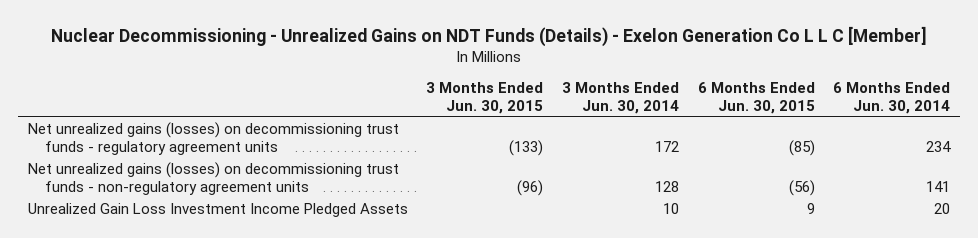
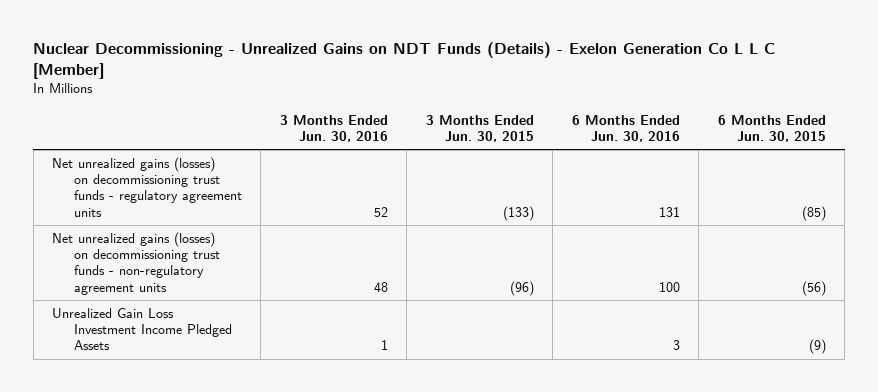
[561,82,679,115] 3 Months Ended Jun. 30, 2014 -> none
[833,82,951,115] 6 Months Ended Jun. 30, 2014 -> none
none -> [279,114,388,142] 3 Months Ended Jun. 30, 2016
none -> [571,114,680,142] 6 Months Ended Jun. 30, 2016
[806,203,815,215] 9 -> [808,339,826,355] (9)

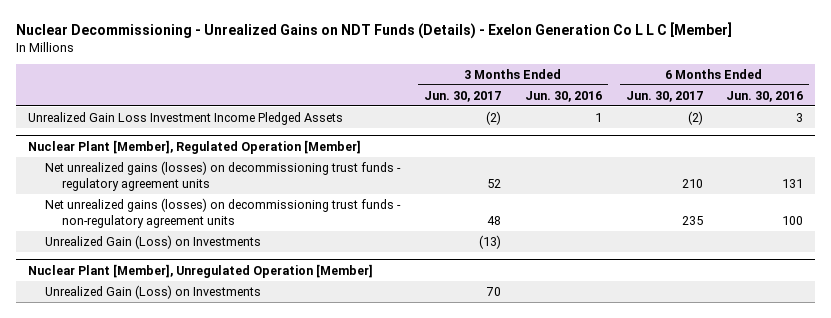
[425,114,534,142] 3 Months Ended Jun. 30, 2015 -> none
[717,114,826,142] 6 Months Ended Jun. 30, 2015 -> none
none -> [423,90,501,102] Jun. 30, 2017
none -> [625,90,703,102] Jun. 30, 2017
[52,156,242,217] Net unrealized gains (losses) on decommissioning trust funds - regulatory agreement units -> none
[52,231,220,295] Net unrealized gains (losses) on decommissioning trust funds - non-regulatory agreement units -> none
none -> [27,139,361,154] Nuclear Plant [Member], Regulated Operation [Member]
none -> [45,160,402,191] Net unrealized gains (losses) on decommissioning trust funds - regulatory agreement units
none -> [45,197,402,228] Net unrealized gains (losses) on decommissioning trust funds - non-regulatory agreement units
none -> [45,234,262,249] Unrealized Gain (Loss) on Investments
none -> [27,263,373,278] Nuclear Plant [Member], Unregulated Operation [Member]
none -> [45,284,262,299] Unrealized Gain (Loss) on Investments

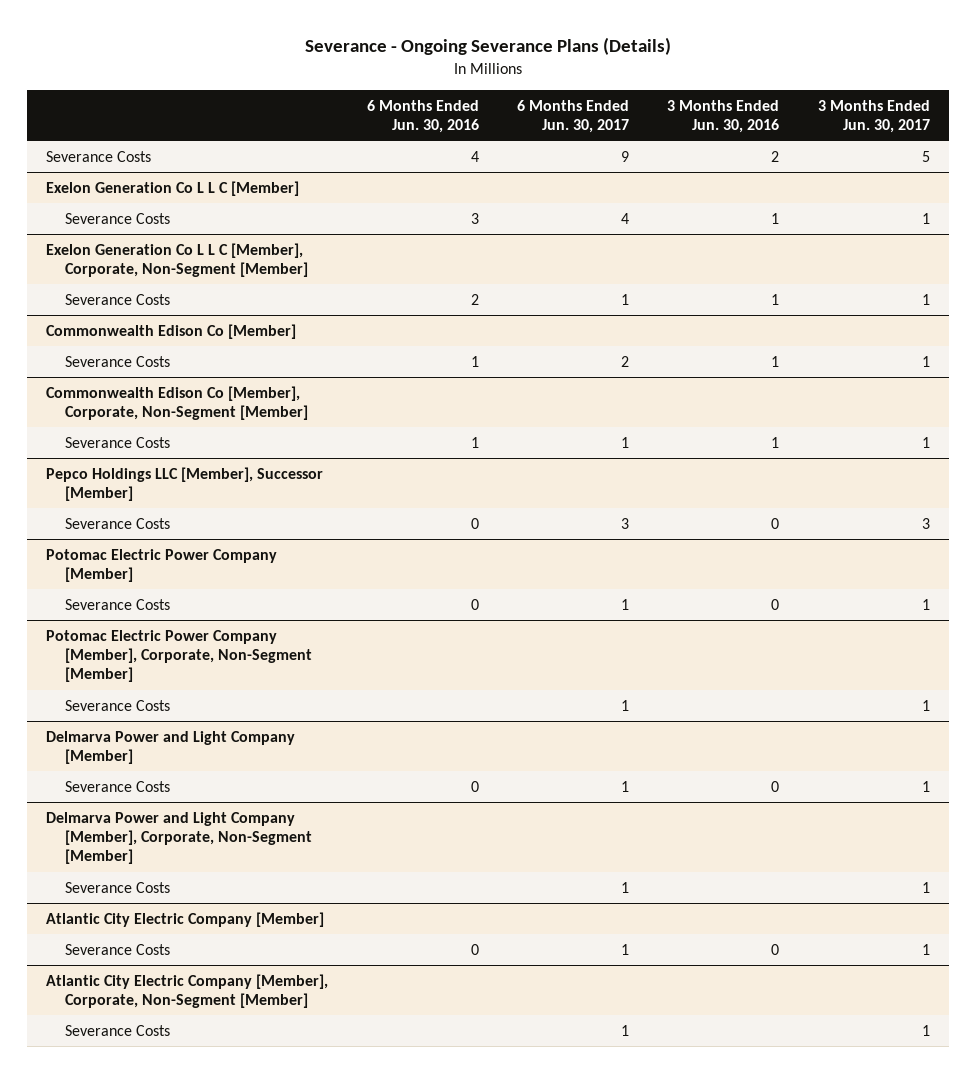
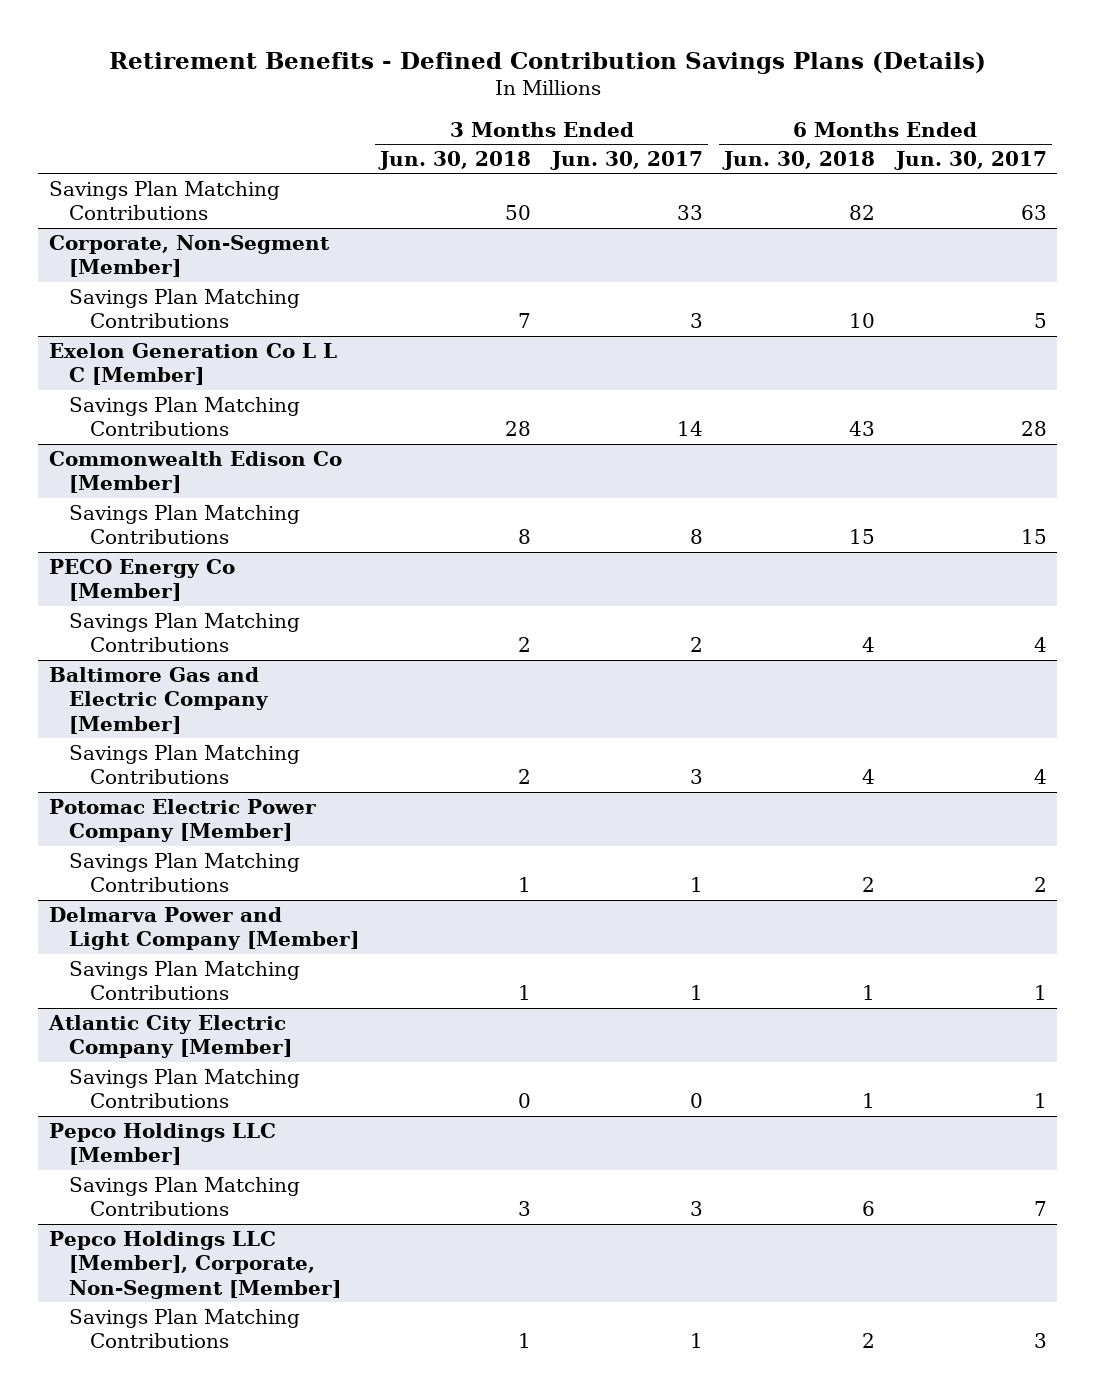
[304,36,671,55] Severance - Ongoing Severance Plans (Details) -> [108,51,986,74] Retirement Benefits - Defined Contribution Savings Plans (Details)
[366,99,479,133] 6 Months Ended Jun. 30, 2016 -> none
[667,99,780,133] 3 Months Ended Jun. 30, 2016 -> none
none -> [378,150,532,170] Jun. 30, 2018
none -> [722,150,876,170] Jun. 30, 2018
[46,150,152,162] Severance Costs -> none
none -> [48,180,280,221] Savings Plan Matching Contributions
none -> [48,234,330,278] Corporate, Non-Segment [Member]
none -> [69,288,301,329] Savings Plan Matching Contributions
[65,212,171,224] Severance Costs -> none
[46,242,309,278] Exelon Generation Co L L C [Member], Corporate, Non-Segment [Member] -> none
[65,293,171,305] Severance Costs -> none
none -> [69,396,301,437] Savings Plan Matching Contributions
[65,355,171,367] Severance Costs -> none
[46,385,309,421] Commonwealth Edison Co [Member], Corporate, Non-Segment [Member] -> none
[65,436,171,448] Severance Costs -> none
[46,466,324,502] Pepco Holdings LLC [Member], Successor [Member] -> none
[65,517,171,529] Severance Costs -> none
none -> [69,504,301,545] Savings Plan Matching Contributions
none -> [48,558,235,602] PECO Energy Co [Member]
none -> [69,612,301,653] Savings Plan Matching Contributions
none -> [48,666,270,734] Baltimore Gas and Electric Company [Member]
none -> [69,744,301,785] Savings Plan Matching Contributions
[65,598,171,610] Severance Costs -> none
[46,629,313,683] Potomac Electric Power Company [Member], Corporate, Non-Segment [Member] -> none
[65,699,171,711] Severance Costs -> none
none -> [69,852,301,893] Savings Plan Matching Contributions
[65,780,171,792] Severance Costs -> none
[46,811,313,865] Delmarva Power and Light Company [Member], Corporate, Non-Segment [Member] -> none
[65,881,171,893] Severance Costs -> none
none -> [69,960,301,1001] Savings Plan Matching Contributions
[65,943,171,955] Severance Costs -> none
[46,973,329,1009] Atlantic City Electric Company [Member], Corporate, Non-Segment [Member] -> none
[65,1024,171,1036] Severance Costs -> none
none -> [69,1068,301,1109] Savings Plan Matching Contributions
none -> [48,1122,276,1166] Pepco Holdings LLC [Member]
none -> [69,1176,301,1217] Savings Plan Matching Contributions
none -> [48,1230,342,1299] Pepco Holdings LLC [Member], Corporate, Non-Segment [Member]
none -> [69,1308,301,1349] Savings Plan Matching Contributions

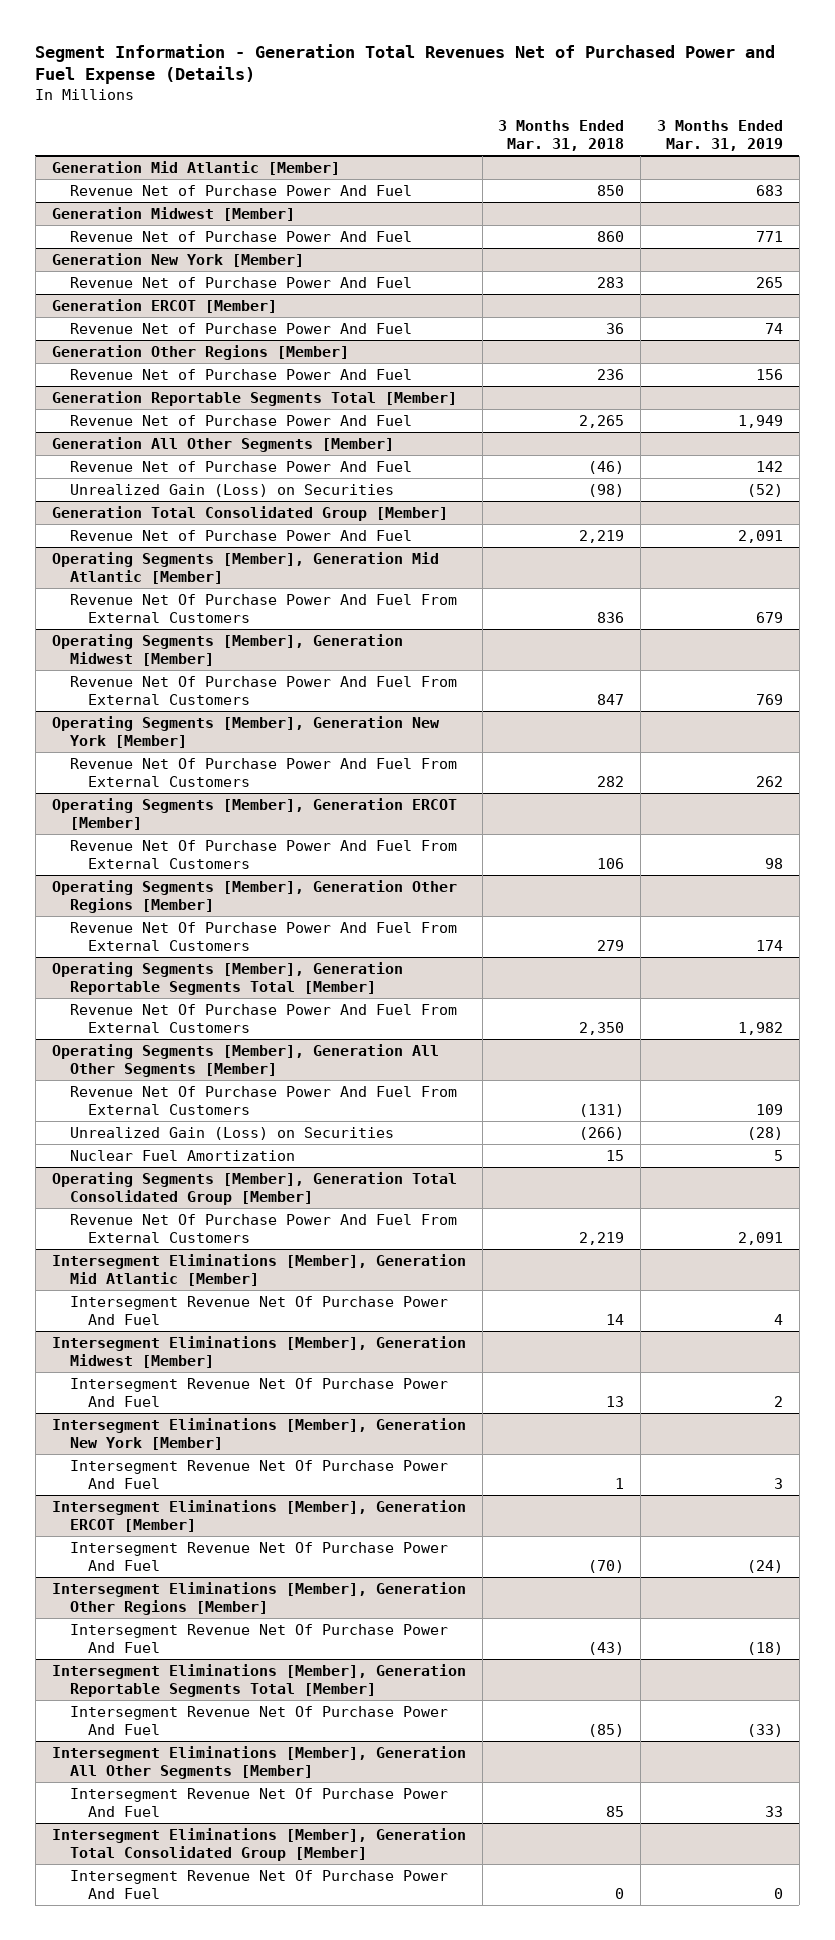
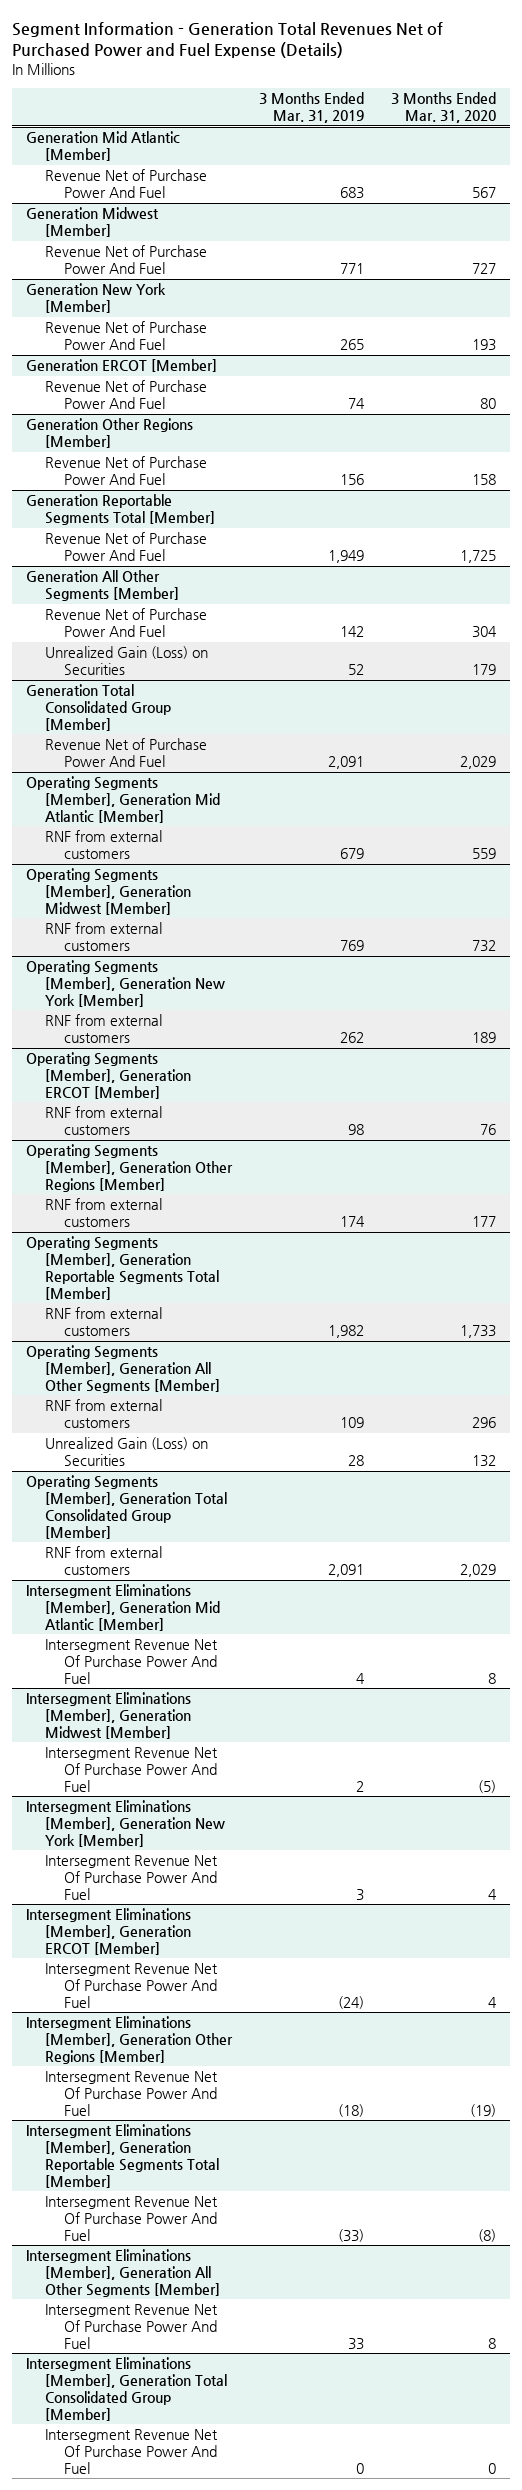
[498,119,625,152] 3 Months Ended Mar. 31, 2018 -> none
none -> [391,92,497,124] 3 Months Ended Mar. 31, 2020
[746,483,783,497] (52) -> [347,664,364,676] 52
[70,593,458,624] Revenue Net Of Purchase Power And Fuel From External Customers -> [44,830,162,860] RNF from external customers
[70,675,458,706] Revenue Net Of Purchase Power And Fuel From External Customers -> [44,922,162,952] RNF from external customers
[70,757,458,788] Revenue Net Of Purchase Power And Fuel From External Customers -> [44,1014,162,1044] RNF from external customers
[70,839,458,870] Revenue Net Of Purchase Power And Fuel From External Customers -> [44,1106,162,1136] RNF from external customers
[70,921,458,952] Revenue Net Of Purchase Power And Fuel From External Customers -> [44,1198,162,1228] RNF from external customers
[70,1003,458,1034] Revenue Net Of Purchase Power And Fuel From External Customers -> [44,1307,162,1337] RNF from external customers
[70,1149,296,1161] Nuclear Fuel Amortization -> none
[70,1085,458,1116] Revenue Net Of Purchase Power And Fuel From External Customers -> [44,1399,162,1429] RNF from external customers
[746,1126,783,1140] (28) -> [347,1455,364,1467] 28
[70,1213,458,1244] Revenue Net Of Purchase Power And Fuel From External Customers -> [44,1546,162,1576] RNF from external customers

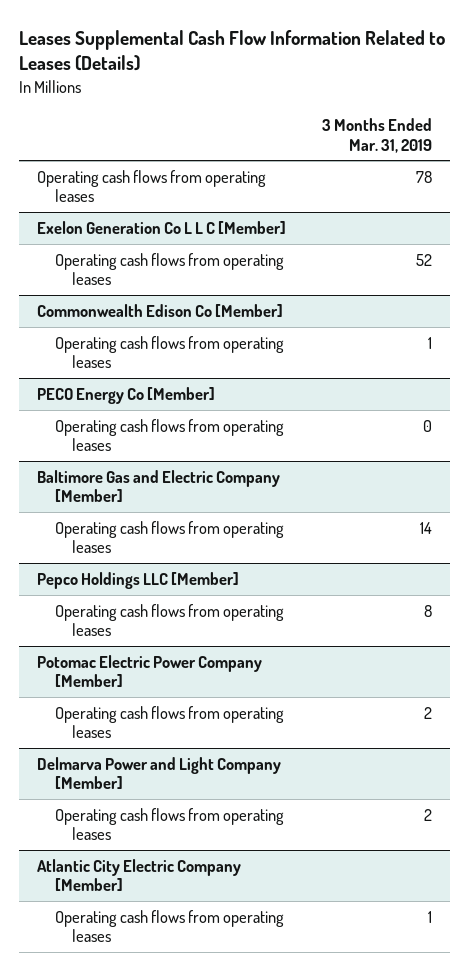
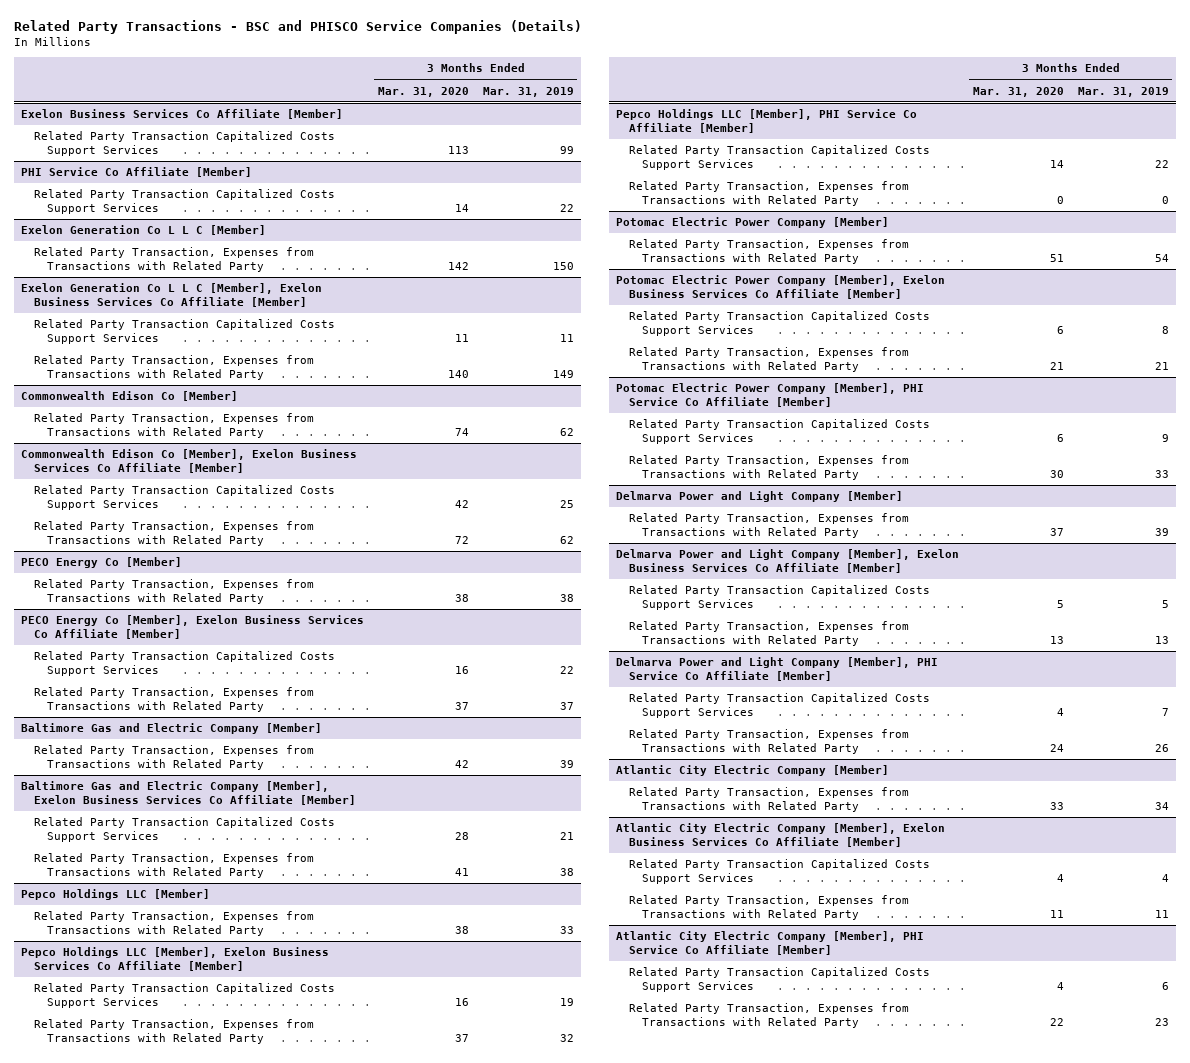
[18,29,445,72] Leases Supplemental Cash Flow Information Related to Leases (Details) -> [13,20,582,35] Related Party Transactions - BSC and PHISCO Service Companies (Details)
none -> [377,86,469,97] Mar. 31, 2020
[36,169,266,203] Operating cash flows from operating leases -> none
none -> [20,109,343,120] Exelon Business Services Co Affiliate [Member]
none -> [34,131,336,156] Related Party Transaction Capitalized Costs Support Services
none -> [20,167,252,178] PHI Service Co Affiliate [Member]
none -> [34,189,336,214] Related Party Transaction Capitalized Costs Support Services
[54,252,284,286] Operating cash flows from operating leases -> none
none -> [34,247,315,272] Related Party Transaction, Expenses from Transactions with Related Party
none -> [20,283,322,307] Exelon Generation Co L L C [Member], Exelon Business Services Co Affiliate [Member]
none -> [34,319,336,344] Related Party Transaction Capitalized Costs Support Services
none -> [34,355,315,380] Related Party Transaction, Expenses from Transactions with Related Party
[54,335,284,369] Operating cash flows from operating leases -> none
none -> [34,413,315,438] Related Party Transaction, Expenses from Transactions with Related Party
none -> [20,449,357,473] Commonwealth Edison Co [Member], Exelon Business Services Co Affiliate [Member]
none -> [34,485,336,510] Related Party Transaction Capitalized Costs Support Services
none -> [34,521,315,546] Related Party Transaction, Expenses from Transactions with Related Party
[54,418,284,452] Operating cash flows from operating leases -> none
none -> [34,579,315,604] Related Party Transaction, Expenses from Transactions with Related Party
none -> [20,615,364,639] PECO Energy Co [Member], Exelon Business Services Co Affiliate [Member]
none -> [34,651,336,676] Related Party Transaction Capitalized Costs Support Services
none -> [34,687,315,712] Related Party Transaction, Expenses from Transactions with Related Party
[54,520,284,554] Operating cash flows from operating leases -> none
none -> [34,745,315,770] Related Party Transaction, Expenses from Transactions with Related Party
none -> [20,781,357,805] Baltimore Gas and Electric Company [Member], Exelon Business Services Co Affiliate [Member]
none -> [34,817,336,842] Related Party Transaction Capitalized Costs Support Services
none -> [34,853,315,878] Related Party Transaction, Expenses from Transactions with Related Party
[54,603,284,637] Operating cash flows from operating leases -> none
none -> [34,911,315,936] Related Party Transaction, Expenses from Transactions with Related Party
none -> [20,947,329,971] Pepco Holdings LLC [Member], Exelon Business Services Co Affiliate [Member]
none -> [34,983,336,1008] Related Party Transaction Capitalized Costs Support Services
none -> [34,1019,315,1044] Related Party Transaction, Expenses from Transactions with Related Party
none -> [615,109,917,133] Pepco Holdings LLC [Member], PHI Service Co Affiliate [Member]
none -> [629,145,931,170] Related Party Transaction Capitalized Costs Support Services
none -> [629,181,910,206] Related Party Transaction, Expenses from Transactions with Related Party
[54,705,284,739] Operating cash flows from operating leases -> none
none -> [629,239,910,264] Related Party Transaction, Expenses from Transactions with Related Party
none -> [615,275,945,299] Potomac Electric Power Company [Member], Exelon Business Services Co Affiliate [Member]
none -> [629,311,931,336] Related Party Transaction Capitalized Costs Support Services
none -> [629,347,910,372] Related Party Transaction, Expenses from Transactions with Related Party
none -> [615,383,924,407] Potomac Electric Power Company [Member], PHI Service Co Affiliate [Member]
none -> [629,419,931,444] Related Party Transaction Capitalized Costs Support Services
none -> [629,455,910,480] Related Party Transaction, Expenses from Transactions with Related Party
[54,807,284,841] Operating cash flows from operating leases -> none
none -> [629,513,910,538] Related Party Transaction, Expenses from Transactions with Related Party
none -> [615,549,959,573] Delmarva Power and Light Company [Member], Exelon Business Services Co Affiliate [Member]
none -> [629,585,931,610] Related Party Transaction Capitalized Costs Support Services
none -> [629,621,910,646] Related Party Transaction, Expenses from Transactions with Related Party
none -> [615,657,938,681] Delmarva Power and Light Company [Member], PHI Service Co Affiliate [Member]
none -> [629,693,931,718] Related Party Transaction Capitalized Costs Support Services
none -> [629,729,910,754] Related Party Transaction, Expenses from Transactions with Related Party
[54,909,284,943] Operating cash flows from operating leases -> none
none -> [629,787,910,812] Related Party Transaction, Expenses from Transactions with Related Party
none -> [615,823,945,847] Atlantic City Electric Company [Member], Exelon Business Services Co Affiliate [Member]
none -> [629,859,931,884] Related Party Transaction Capitalized Costs Support Services
none -> [629,895,910,920] Related Party Transaction, Expenses from Transactions with Related Party
none -> [615,931,924,955] Atlantic City Electric Company [Member], PHI Service Co Affiliate [Member]
none -> [629,967,931,992] Related Party Transaction Capitalized Costs Support Services
none -> [629,1003,910,1028] Related Party Transaction, Expenses from Transactions with Related Party

